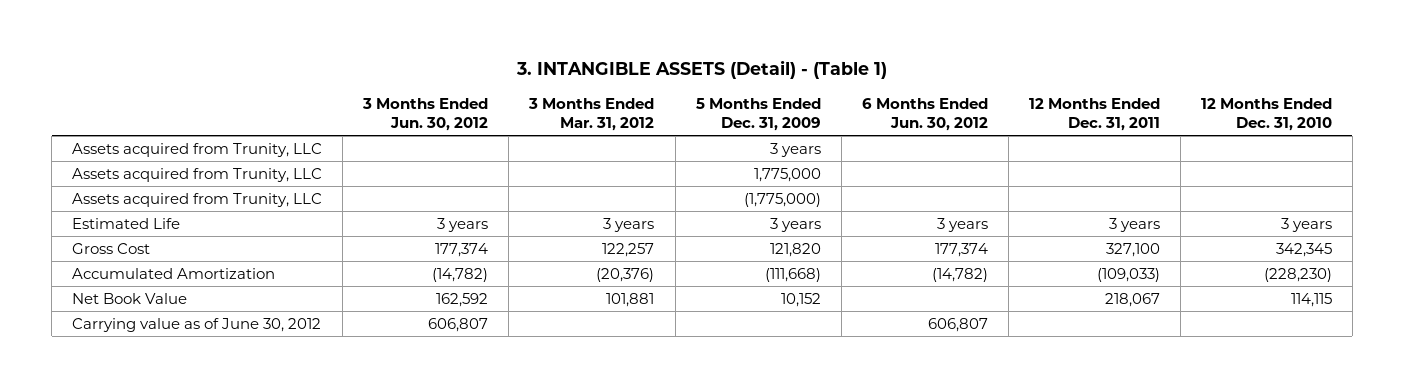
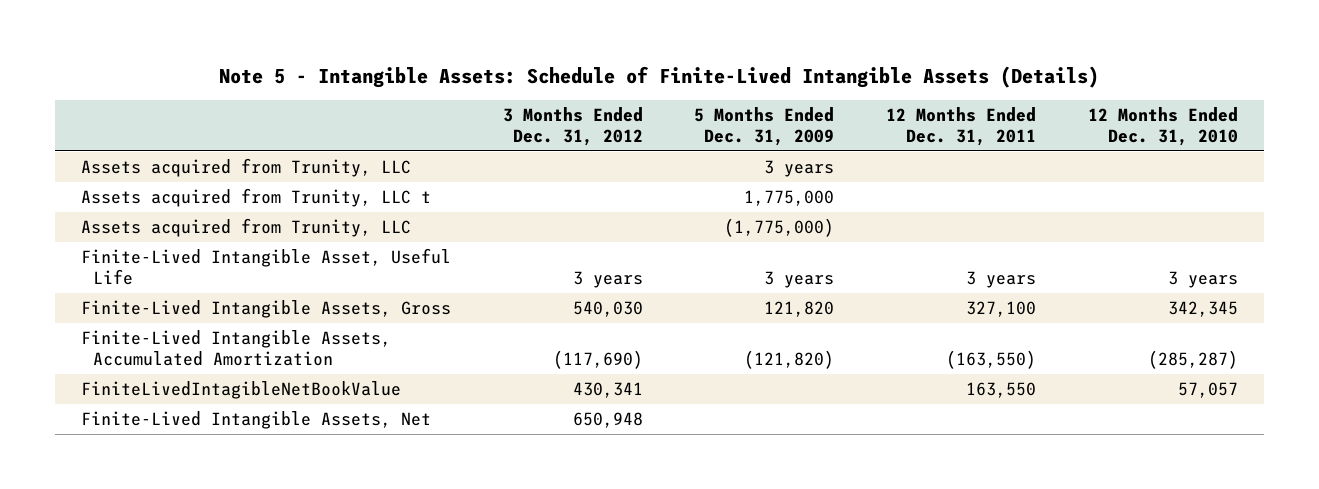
[516,60,888,80] 3. INTANGIBLE ASSETS (Detail) - (Table 1) -> [219,65,1100,88] Note 5 - Intangible Assets: Schedule of Finite-Lived Intangible Assets (Details)
[362,97,489,131] 3 Months Ended Jun. 30, 2012 -> none
[528,97,655,131] 3 Months Ended Mar. 31, 2012 -> none
[861,97,988,131] 6 Months Ended Jun. 30, 2012 -> none
none -> [502,107,643,146] 3 Months Ended Dec. 31, 2012
[72,168,323,183] Assets acquired from Trunity, LLC -> [81,188,432,208] Assets acquired from Trunity, LLC t
[72,293,188,305] Net Book Value -> none
[72,218,181,230] Estimated Life -> [81,248,452,285] Finite-Lived Intangible Asset, Useful Life
[72,243,151,255] Gross Cost -> [81,300,452,319] Finite-Lived Intangible Assets, Gross
[72,268,276,280] Accumulated Amortization -> [81,330,392,366] Finite-Lived Intangible Assets, Accumulated Amortization
[764,268,821,283] (111,668) -> [744,349,835,369] (121,820)
[1096,268,1160,283] (109,033) -> [946,349,1037,369] (163,550)
[1263,268,1332,283] (228,230) -> [1147,349,1238,369] (285,287)
none -> [81,381,402,400] FiniteLivedIntagibleNetBookValue
[72,318,322,333] Carrying value as of June 30, 2012 -> [81,411,432,430] Finite-Lived Intangible Assets, Net

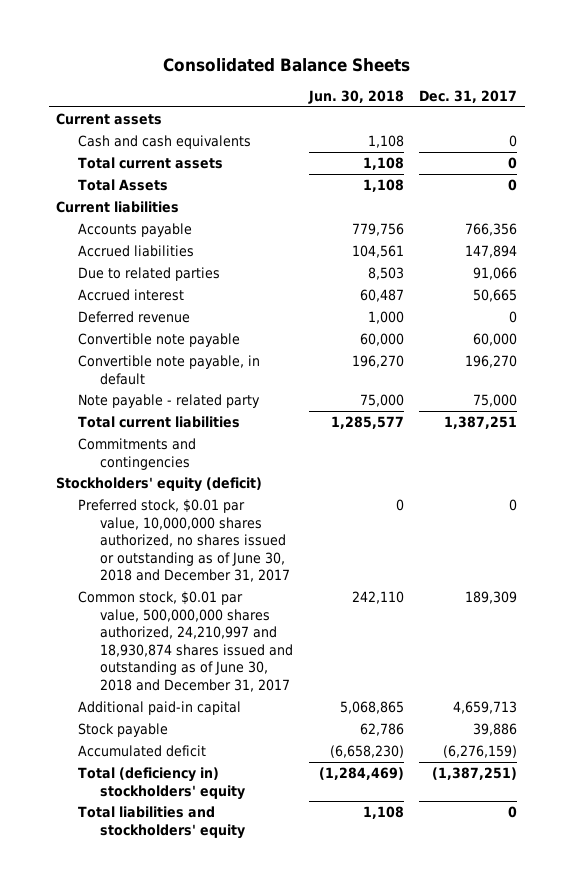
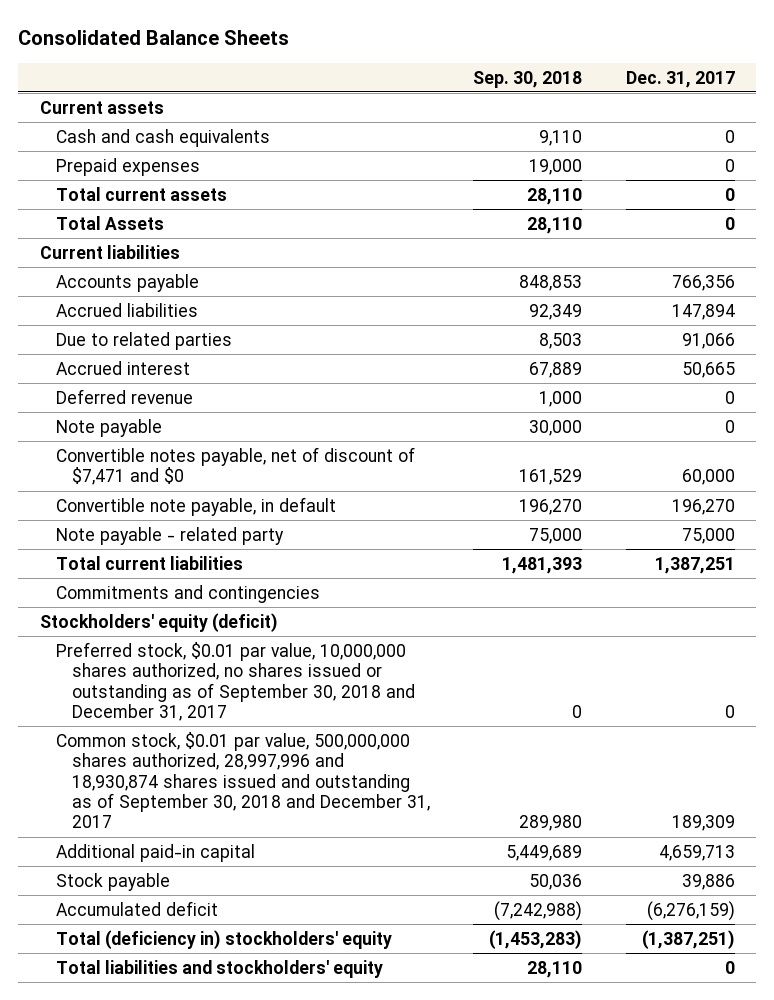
[307,89,404,104] Jun. 30, 2018 -> none
none -> [473,70,583,88] Sep. 30, 2018
none -> [55,157,200,176] Prepaid expenses
[78,333,241,348] Convertible note payable -> [55,418,162,437] Note payable
[472,333,517,347] 60,000 -> [724,419,735,433] 0
none -> [55,446,415,486] Convertible notes payable, net of discount of $7,471 and $0
[78,499,291,583] Preferred stock, $0.01 par value, 10,000,000 shares authorized, no shares issued or outstanding as of June 30, 2018 and December 31, 2017 -> [55,641,416,721] Preferred stock, $0.01 par value, 10,000,000 shares authorized, no shares issued or outstanding as of September 30, 2018 and December 31, 2017
[78,591,294,693] Common stock, $0.01 par value, 500,000,000 shares authorized, 24,210,997 and 18,930,874 shares issued and outstanding as of June 30, 2018 and December 31, 2017 -> [55,731,431,829] Common stock, $0.01 par value, 500,000,000 shares authorized, 28,997,996 and 18,930,874 shares issued and outstanding as of September 30, 2018 and December 31, 2017

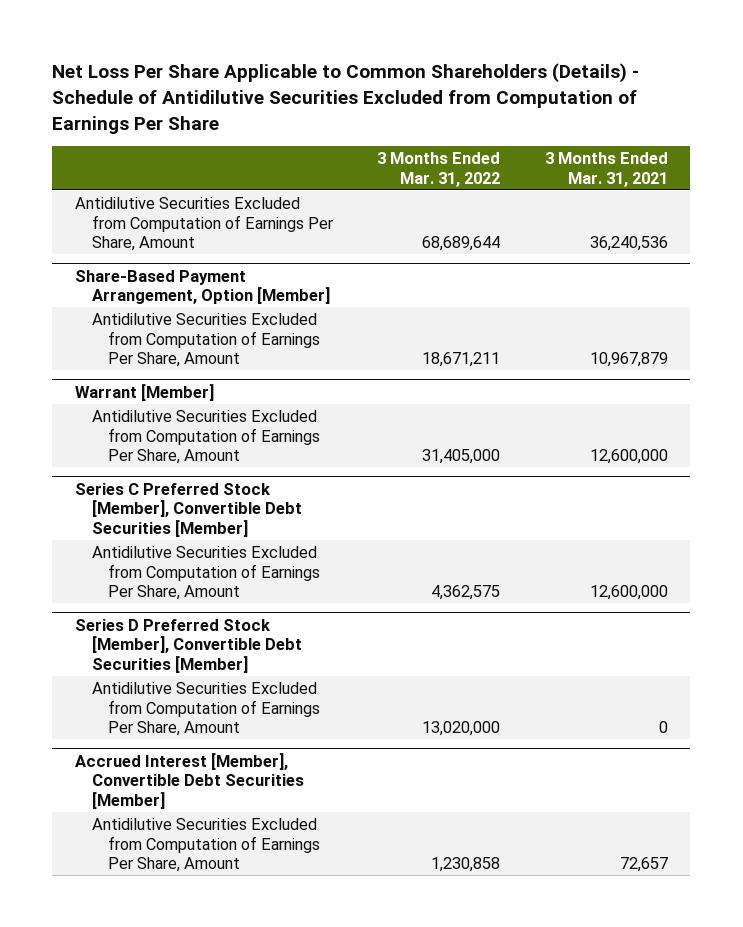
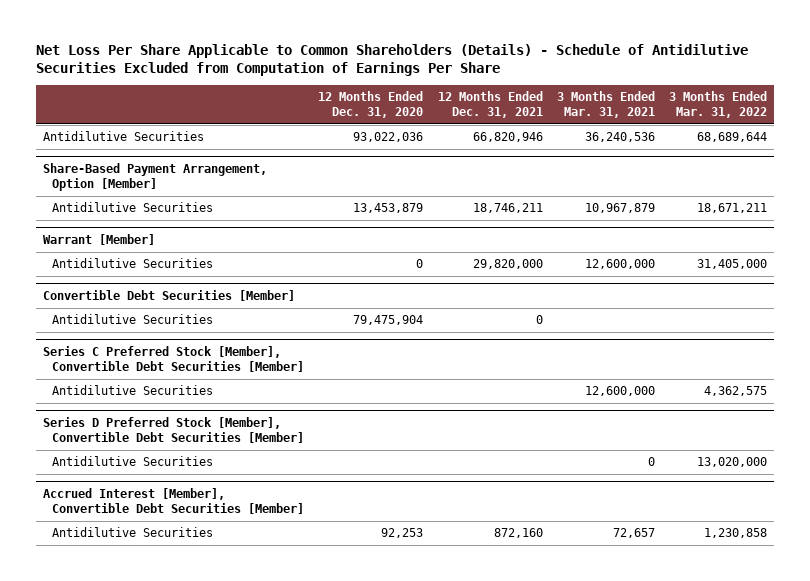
none -> [318,91,424,119] 12 Months Ended Dec. 31, 2020
none -> [437,91,543,119] 12 Months Ended Dec. 31, 2021
[74,196,333,252] Antidilutive Securities Excluded from Computation of Earnings Per Share, Amount -> [43,131,205,142] Antidilutive Securities
[91,312,321,368] Antidilutive Securities Excluded from Computation of Earnings Per Share, Amount -> [52,202,214,213] Antidilutive Securities
[91,409,321,465] Antidilutive Securities Excluded from Computation of Earnings Per Share, Amount -> [52,258,214,269] Antidilutive Securities
none -> [43,289,296,301] Convertible Debt Securities [Member]
none -> [52,314,214,325] Antidilutive Securities
[91,545,321,601] Antidilutive Securities Excluded from Computation of Earnings Per Share, Amount -> [52,385,214,396] Antidilutive Securities
[91,681,321,737] Antidilutive Securities Excluded from Computation of Earnings Per Share, Amount -> [52,456,214,467] Antidilutive Securities
[91,817,321,873] Antidilutive Securities Excluded from Computation of Earnings Per Share, Amount -> [52,527,214,538] Antidilutive Securities

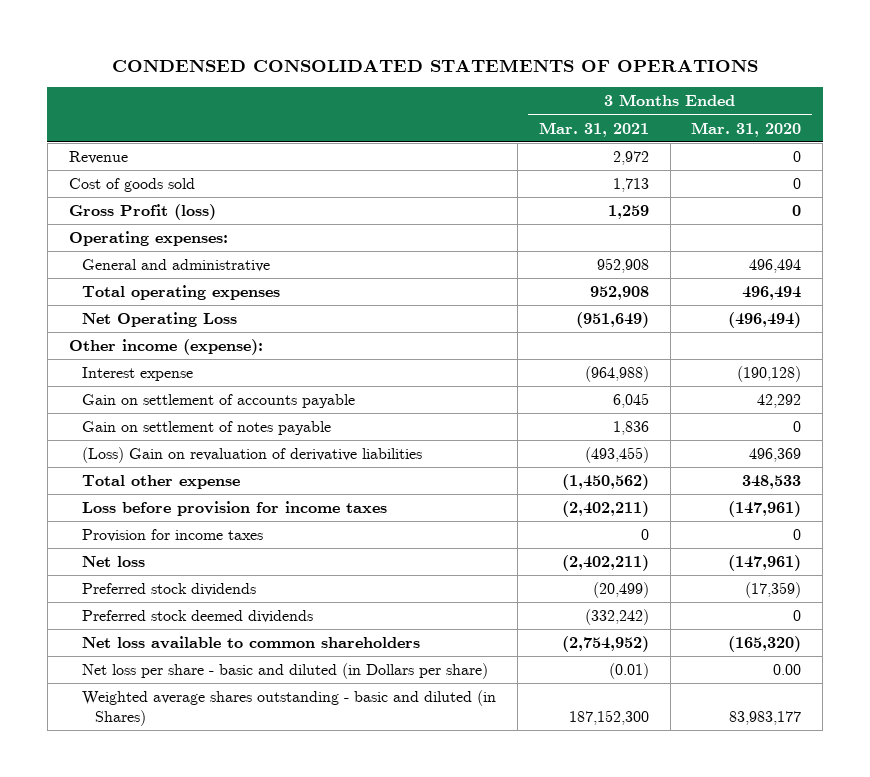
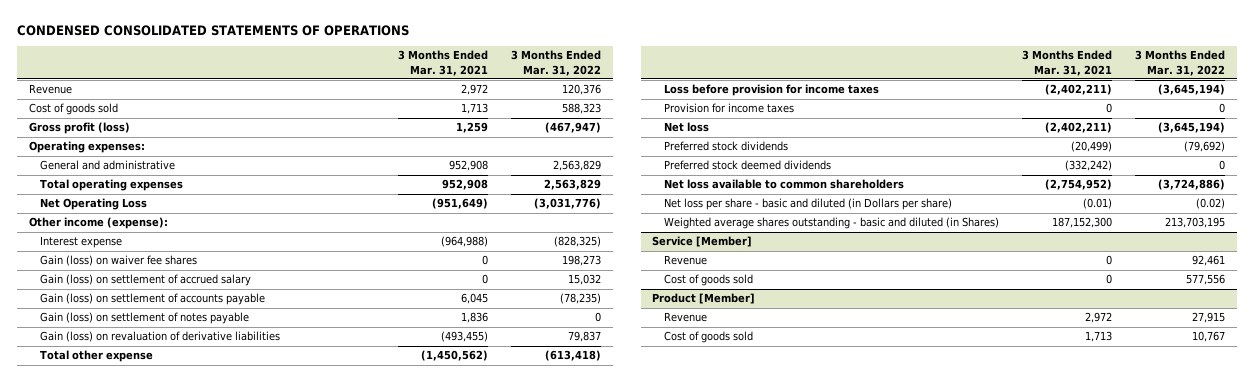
[691,121,802,137] Mar. 31, 2020 -> none
none -> [511,50,602,76] 3 Months Ended Mar. 31, 2022
[68,204,216,221] Gross Profit (loss) -> [28,122,130,135] Gross profit (loss)
none -> [40,255,198,267] Gain (loss) on waiver fee shares
none -> [40,274,252,287] Gain (loss) on settlement of accrued salary
[82,394,356,409] Gain on settlement of accounts payable -> [40,293,266,306] Gain (loss) on settlement of accounts payable
[82,421,332,436] Gain on settlement of notes payable -> [40,312,250,325] Gain (loss) on settlement of notes payable
[82,447,423,464] (Loss) Gain on revaluation of derivative liabilities -> [40,331,281,343] Gain (loss) on revaluation of derivative liabilities
none -> [652,236,753,248] Service [Member]
none -> [663,255,707,266] Revenue
none -> [663,274,753,287] Cost of goods sold
none -> [652,293,756,305] Product [Member]
none -> [663,312,707,323] Revenue
none -> [663,331,753,344] Cost of goods sold

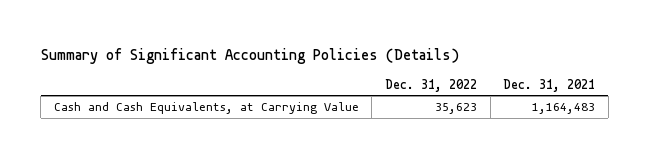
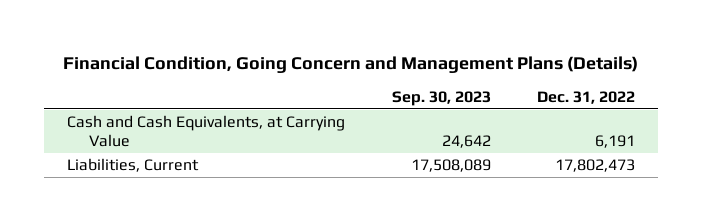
[40,48,459,65] Summary of Significant Accounting Policies (Details) -> [63,55,639,73] Financial Condition, Going Concern and Management Plans (Details)
[503,78,596,92] Dec. 31, 2021 -> none
none -> [391,90,491,106] Sep. 30, 2023
[435,103,478,115] 35,623 -> [594,134,635,148] 6,191
none -> [67,158,200,173] Liabilities, Current

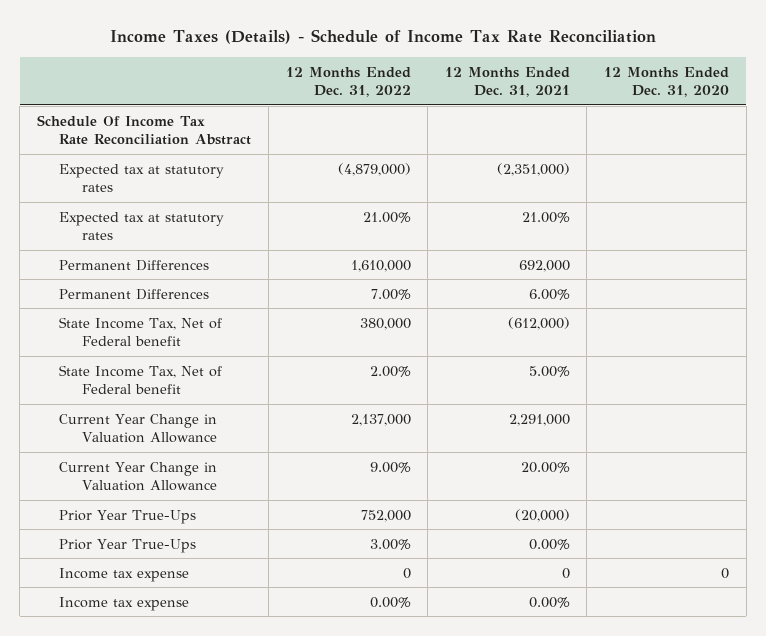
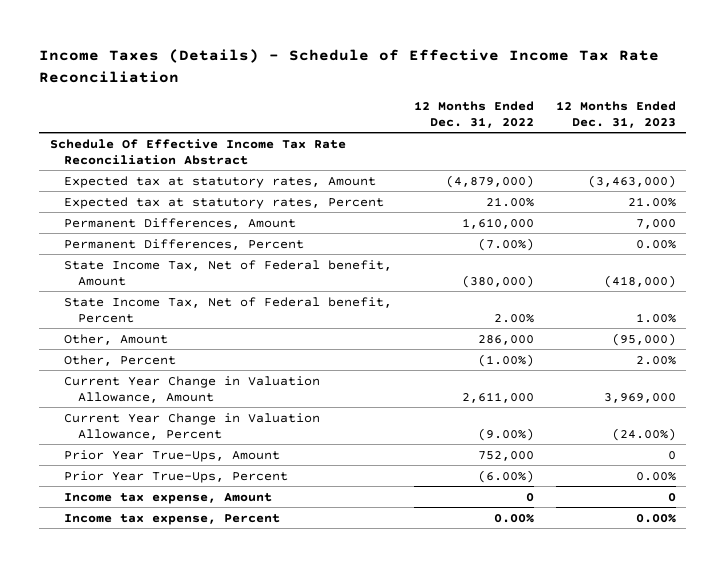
[109,29,656,45] Income Taxes (Details) - Schedule of Income Tax Rate Reconciliation -> [38,49,659,83] Income Taxes (Details) - Schedule of Effective Income Tax Rate Reconciliation
[444,66,570,98] 12 Months Ended Dec. 31, 2021 -> none
[603,66,729,98] 12 Months Ended Dec. 31, 2020 -> none
none -> [555,100,676,128] 12 Months Ended Dec. 31, 2023
[36,114,252,146] Schedule Of Income Tax Rate Reconciliation Abstract -> [49,138,346,165] Schedule Of Effective Income Tax Rate Reconciliation Abstract
[59,163,225,193] Expected tax at statutory rates -> [63,175,376,188] Expected tax at statutory rates, Amount
[59,211,225,241] Expected tax at statutory rates -> [63,196,384,209] Expected tax at statutory rates, Percent
[59,259,210,271] Permanent Differences -> [63,217,296,229] Permanent Differences, Amount
[59,288,210,300] Permanent Differences -> [63,238,304,250] Permanent Differences, Percent
[370,288,411,300] 7.00% -> [477,237,534,251] (7.00%)
[59,316,223,347] State Income Tax, Net of Federal benefit -> [63,259,392,286] State Income Tax, Net of Federal benefit, Amount
[359,317,411,330] 380,000 -> [461,274,534,288] (380,000)
[59,364,223,395] State Income Tax, Net of Federal benefit -> [63,296,392,323] State Income Tax, Net of Federal benefit, Percent
none -> [63,333,168,345] Other, Amount
none -> [63,354,176,366] Other, Percent
[59,413,218,444] Current Year Change in Valuation Allowance -> [63,375,320,403] Current Year Change in Valuation Allowance, Amount
[350,413,411,426] 2,137,000 -> [461,391,534,403] 2,611,000
[59,461,218,492] Current Year Change in Valuation Allowance -> [63,412,320,440] Current Year Change in Valuation Allowance, Percent
[369,461,411,473] 9.00% -> [477,427,534,441] (9.00%)
[59,509,197,524] Prior Year True-Ups -> [63,449,280,462] Prior Year True-Ups, Amount
[59,538,197,553] Prior Year True-Ups -> [63,470,288,483] Prior Year True-Ups, Percent
[369,538,411,550] 3.00% -> [477,469,534,483] (6.00%)
[59,567,190,582] Income tax expense -> [63,492,272,504] Income tax expense, Amount
[59,596,190,611] Income tax expense -> [63,513,280,525] Income tax expense, Percent

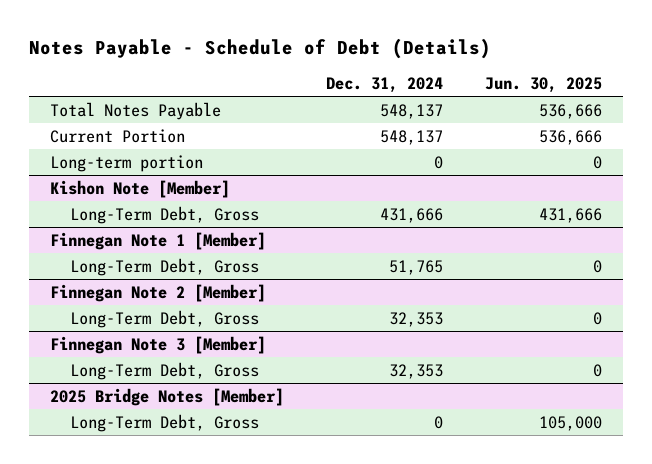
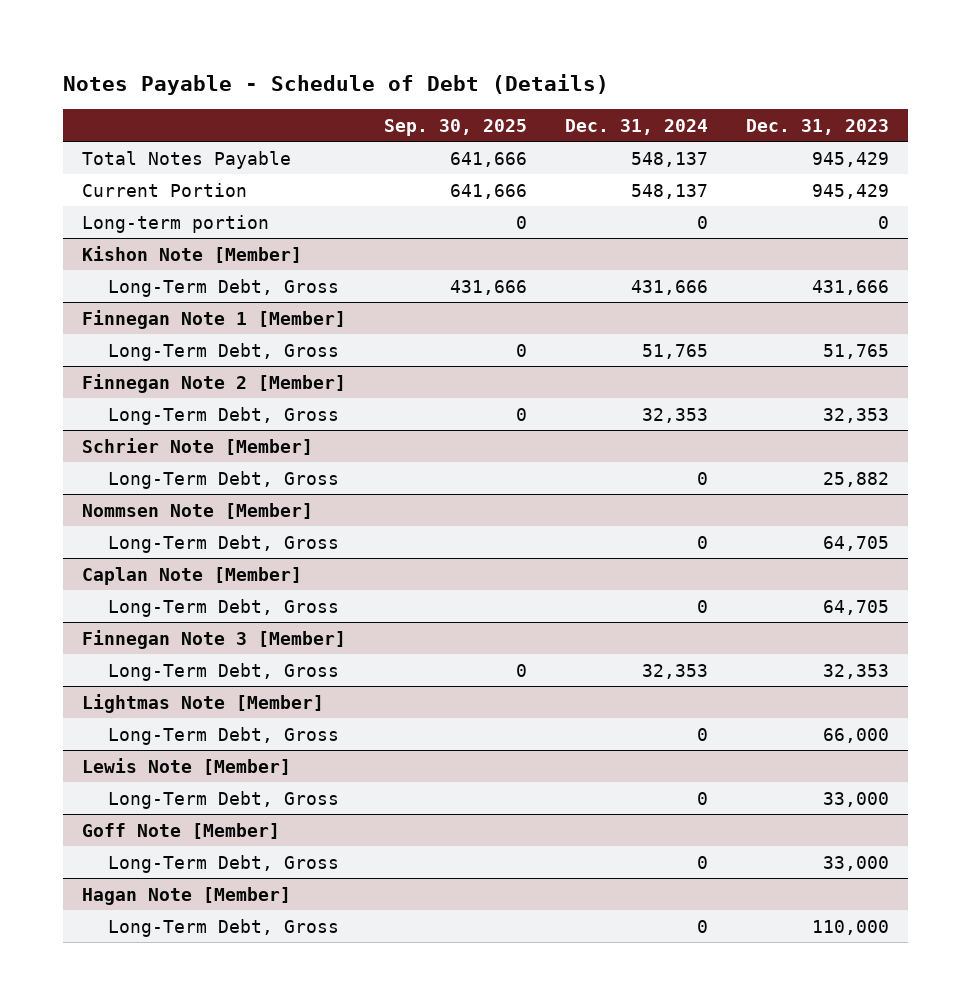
[484,77,602,94] Jun. 30, 2025 -> none
none -> [383,118,527,136] Sep. 30, 2025
none -> [745,118,889,135] Dec. 31, 2023
none -> [81,437,313,455] Schrier Note [Member]
none -> [107,470,339,489] Long-Term Debt, Gross
none -> [81,502,313,519] Nommsen Note [Member]
none -> [107,534,339,553] Long-Term Debt, Gross
none -> [81,566,302,585] Caplan Note [Member]
none -> [107,598,339,617] Long-Term Debt, Gross
[49,387,284,406] 2025 Bridge Notes [Member] -> none
none -> [81,693,324,713] Lightmas Note [Member]
none -> [81,757,291,775] Lewis Note [Member]
none -> [107,790,339,809] Long-Term Debt, Gross
none -> [81,822,280,839] Goff Note [Member]
none -> [107,854,339,873] Long-Term Debt, Gross
none -> [81,886,291,905] Hagan Note [Member]
none -> [107,918,339,937] Long-Term Debt, Gross

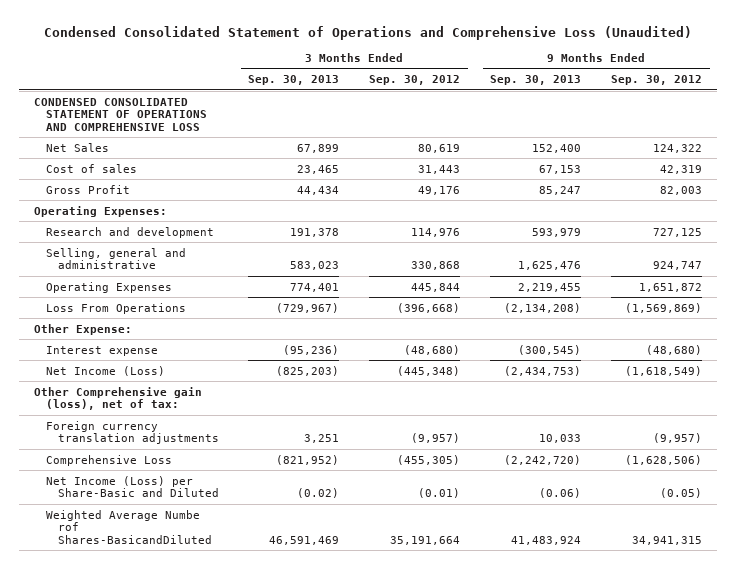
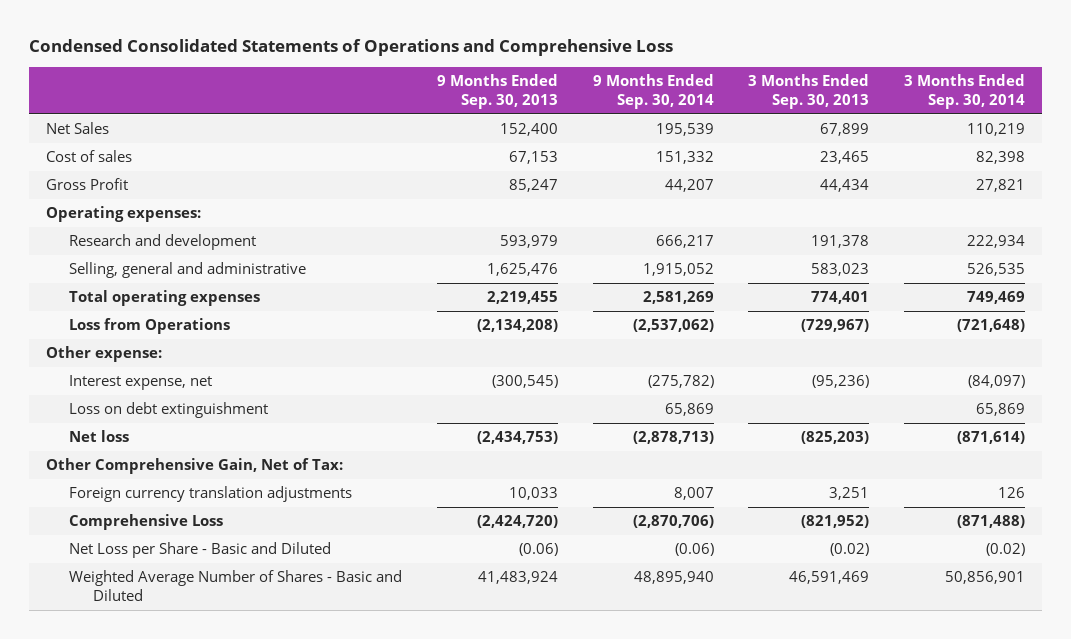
[44,25,693,40] Condensed Consolidated Statement of Operations and Comprehensive Loss (Unaudited) -> [28,39,673,57] Condensed Consolidated Statements of Operations and Comprehensive Loss
[369,75,461,86] Sep. 30, 2012 -> none
[611,75,703,86] Sep. 30, 2012 -> none
none -> [592,74,714,109] 9 Months Ended Sep. 30, 2014
none -> [904,74,1026,109] 3 Months Ended Sep. 30, 2014
[34,97,207,132] CONDENSED CONSOLIDATED STATEMENT OF OPERATIONS AND COMPREHENSIVE LOSS -> none
[34,205,168,217] Operating Expenses: -> [46,206,202,223] Operating expenses:
[45,281,172,293] Operating Expenses -> [69,290,261,307] Total operating expenses
[45,302,186,314] Loss From Operations -> [69,318,231,335] Loss from Operations
[34,323,133,335] Other Expense: -> [46,346,163,363] Other expense:
[45,345,158,356] Interest expense -> [69,375,213,391] Interest expense, net
none -> [69,402,269,419] Loss on debt extinguishment
[45,365,165,376] Net Income (Loss) -> [69,430,130,443] Net loss
[34,386,203,411] Other Comprehensive gain (loss), net of tax: -> [46,458,344,475] Other Comprehensive Gain, Net of Tax:
[504,454,582,465] (2,242,720) -> [477,515,559,529] (2,424,720)
[45,475,219,498] Net Income (Loss) per Share-Basic and Diluted -> [69,542,332,559] Net Loss per Share - Basic and Diluted
[45,509,212,545] Weighted Average Numbe rof Shares-BasicandDiluted -> [69,570,403,601] Weighted Average Number of Shares - Basic and Diluted

